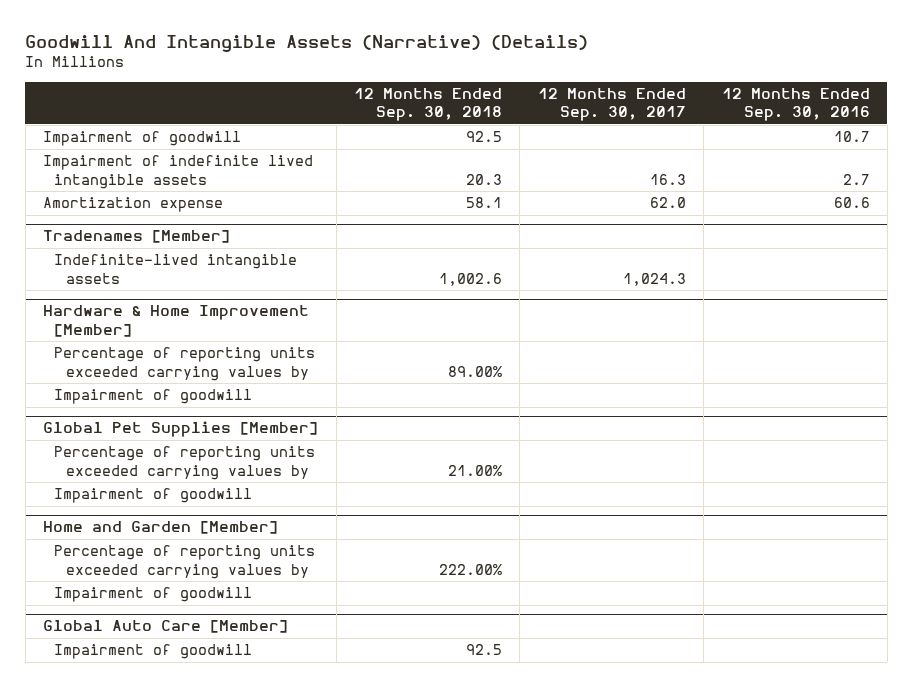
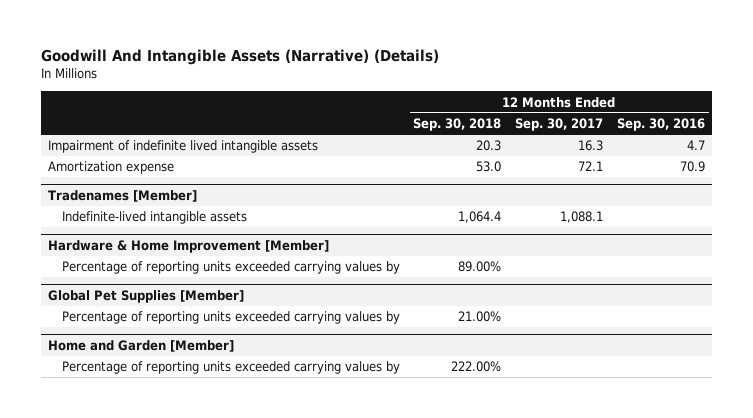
[43,131,242,147] Impairment of goodwill -> none
[842,173,870,185] 2.7 -> [687,140,706,151] 4.7
[466,197,503,209] 58.1 -> [476,161,502,173] 53.0
[649,197,686,209] 62.0 -> [578,161,604,172] 72.1
[833,197,870,209] 60.6 -> [680,161,706,173] 70.9
[439,272,503,286] 1,002.6 -> [458,211,502,224] 1,064.4
[622,272,686,286] 1,024.3 -> [560,211,604,224] 1,088.1
[54,389,253,405] Impairment of goodwill -> none
[54,488,253,504] Impairment of goodwill -> none
[54,587,253,603] Impairment of goodwill -> none
[43,620,289,634] Global Auto Care [Member] -> none
[54,644,253,660] Impairment of goodwill -> none

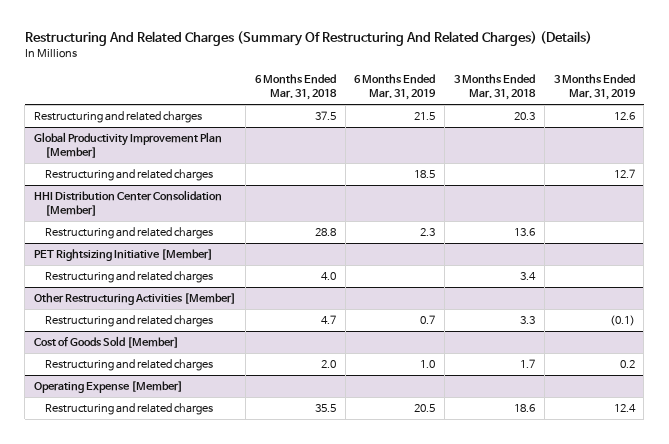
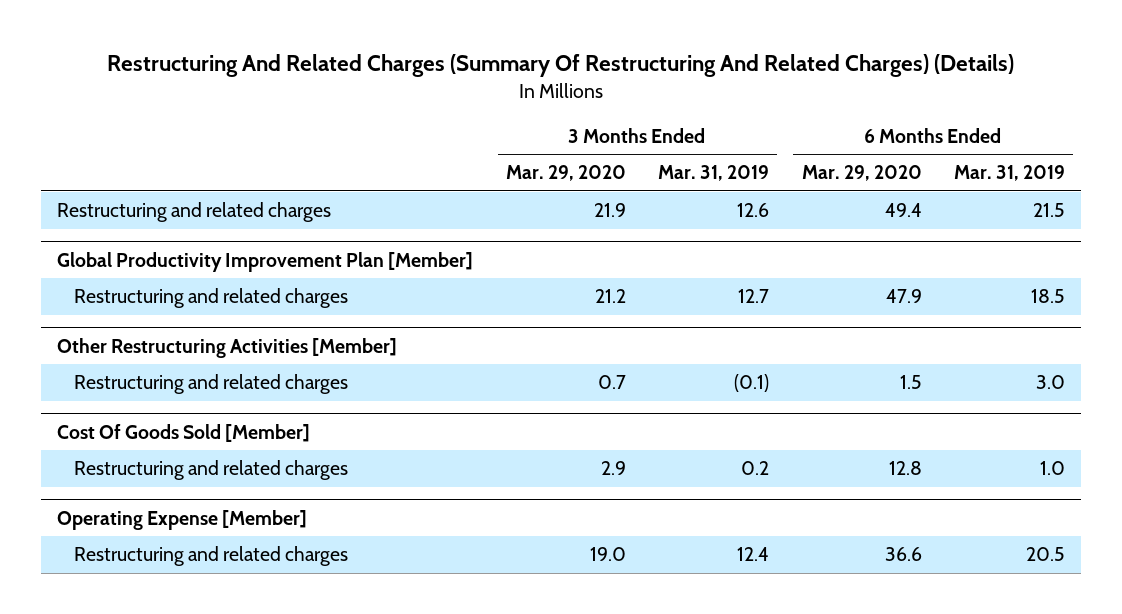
[254,74,337,101] 6 Months Ended Mar. 31, 2018 -> none
[453,74,536,101] 3 Months Ended Mar. 31, 2018 -> none
none -> [505,165,626,182] Mar. 29, 2020
none -> [801,165,922,182] Mar. 29, 2020
[34,189,223,217] HHI Distribution Center Consolidation [Member] -> none
[45,226,214,239] Restructuring and related charges -> none
[34,248,214,261] PET Rightsizing Initiative [Member] -> none
[45,270,214,283] Restructuring and related charges -> none
[420,314,436,324] 0.7 -> [1035,375,1065,390] 3.0
[34,335,180,348] Cost of Goods Sold [Member] -> [57,423,311,442] Cost Of Goods Sold [Member]

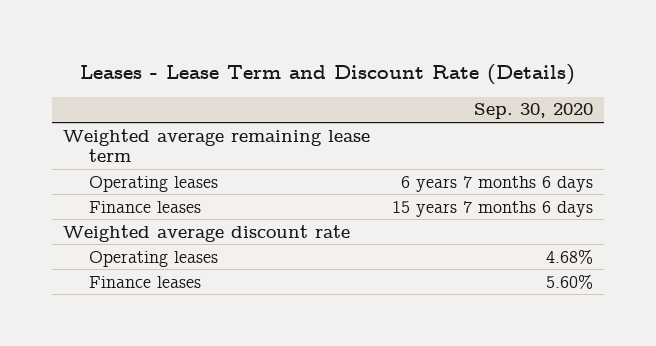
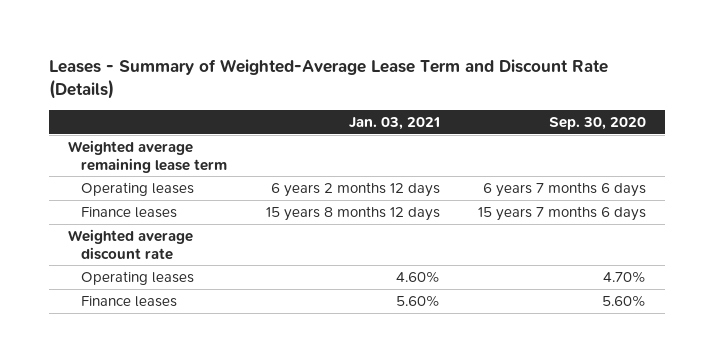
[79,64,575,86] Leases - Lease Term and Discount Rate (Details) -> [49,59,609,100] Leases - Summary of Weighted-Average Lease Term and Discount Rate (Details)
none -> [348,116,440,130] Jan. 03, 2021
[545,248,593,264] 4.68% -> [603,270,647,283] 4.70%

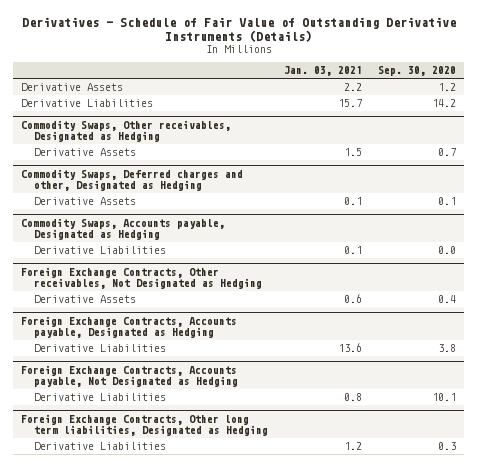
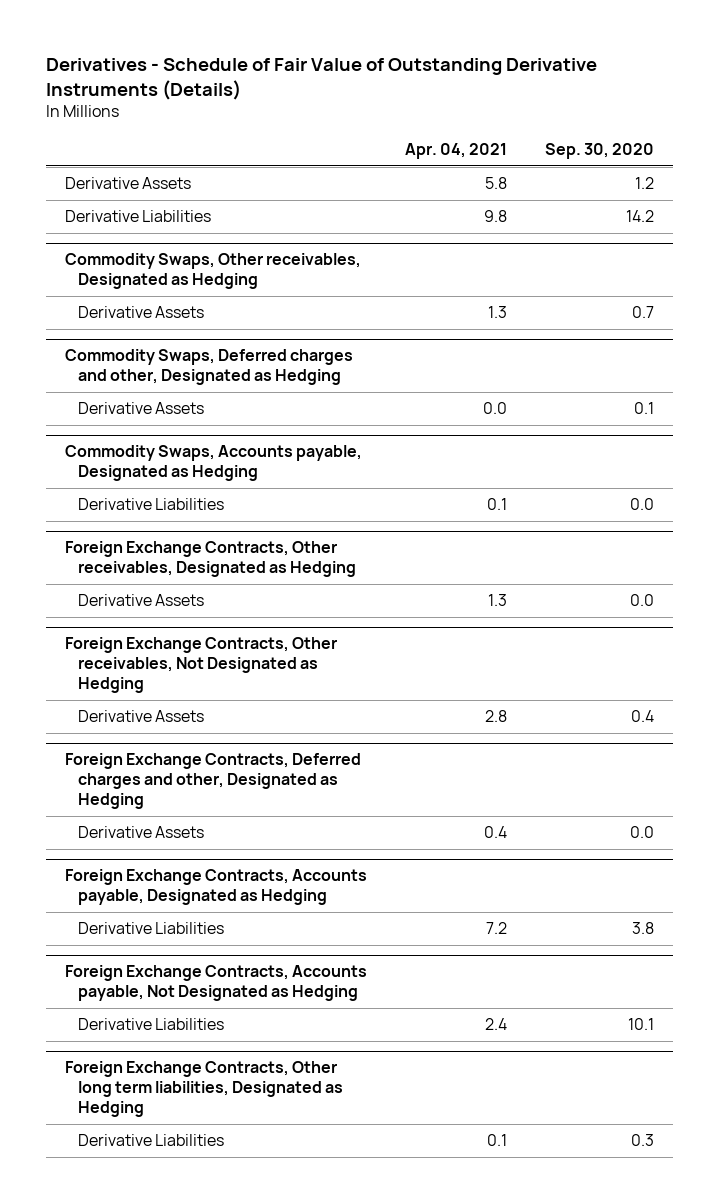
[283,66,362,77] Jan. 03, 2021 -> none
none -> [405,143,508,160] Apr. 04, 2021
none -> [65,541,356,578] Foreign Exchange Contracts, Other receivables, Designated as Hedging
none -> [77,594,204,607] Derivative Assets
none -> [65,753,362,810] Foreign Exchange Contracts, Deferred charges and other, Designated as Hedging
none -> [77,826,204,839] Derivative Assets

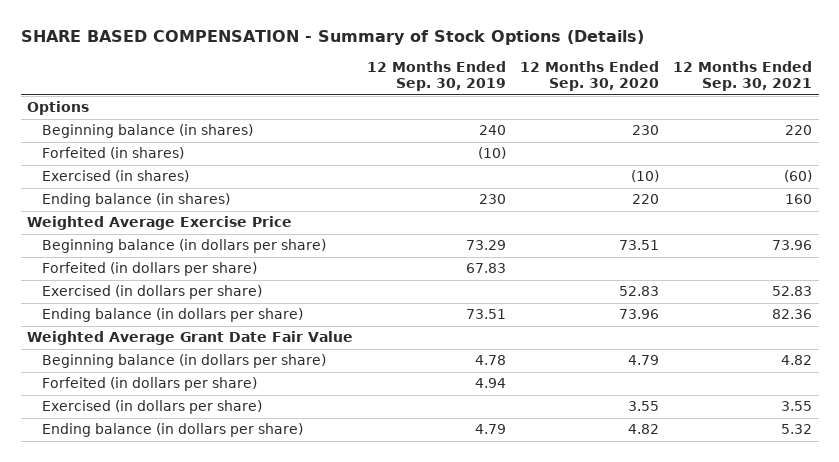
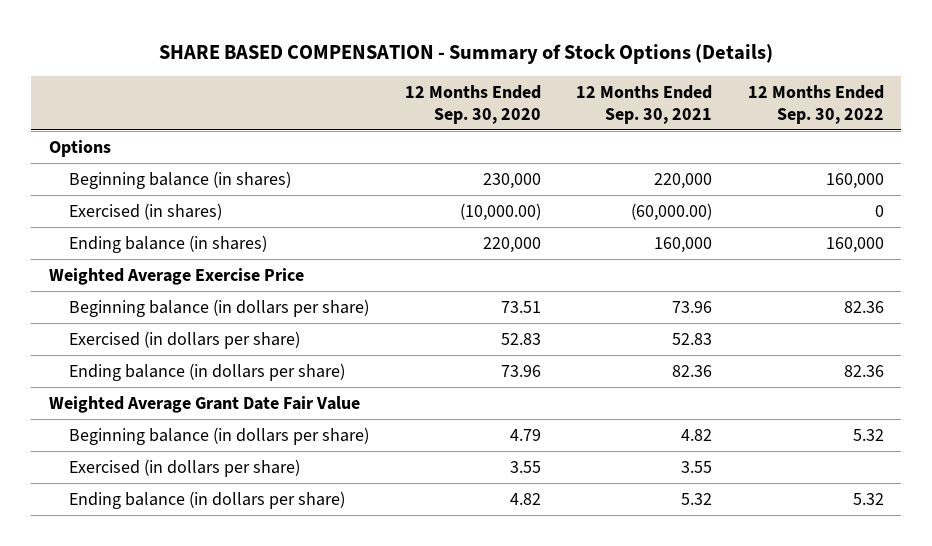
[367,60,507,92] 12 Months Ended Sep. 30, 2019 -> none
none -> [747,85,884,124] 12 Months Ended Sep. 30, 2022
[41,147,184,160] Forfeited (in shares) -> none
[632,125,660,136] 230 -> [482,172,541,189] 230,000
[784,125,812,136] 220 -> [654,172,713,189] 220,000
[631,170,660,183] (10) -> [459,202,541,221] (10,000.00)
[783,170,812,183] (60) -> [631,202,713,221] (60,000.00)
[632,194,660,205] 220 -> [482,236,541,253] 220,000
[784,194,812,205] 160 -> [654,236,713,253] 160,000
[41,262,257,277] Forfeited (in dollars per share) -> none
[41,377,257,392] Forfeited (in dollars per share) -> none

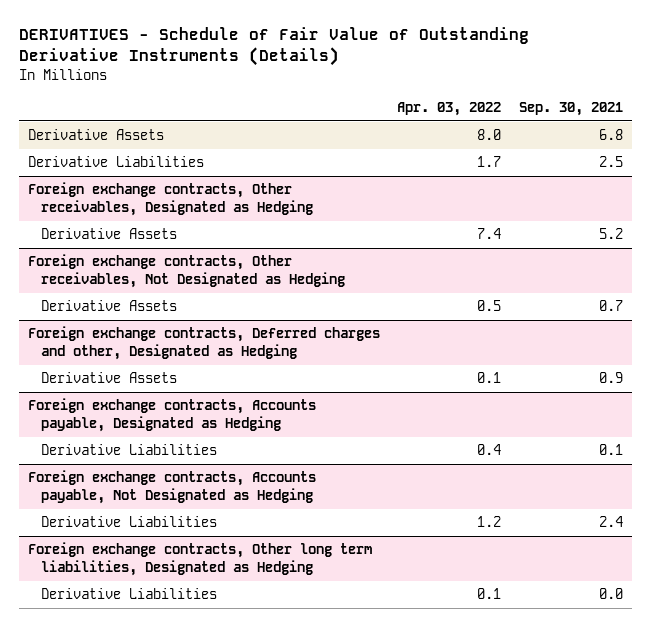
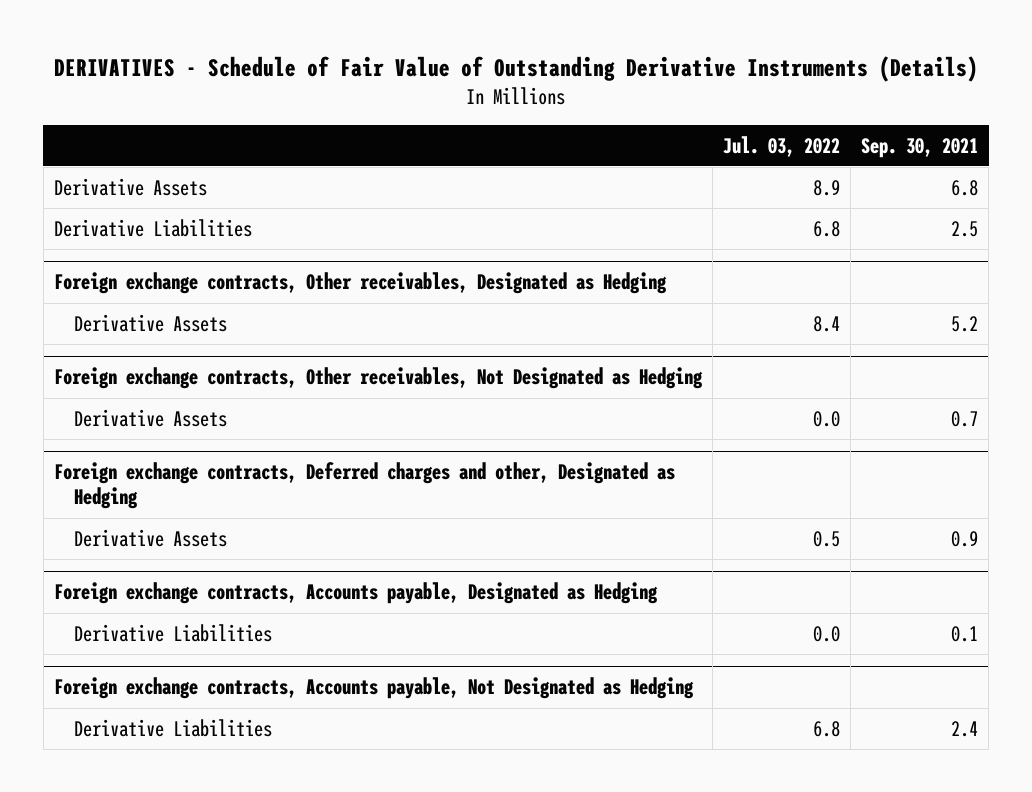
[397,101,502,116] Apr. 03, 2022 -> none
none -> [723,135,841,157] Jul. 03, 2022
[27,542,372,576] Foreign exchange contracts, Other long term liabilities, Designated as Hedging -> none
[40,588,217,600] Derivative Liabilities -> none

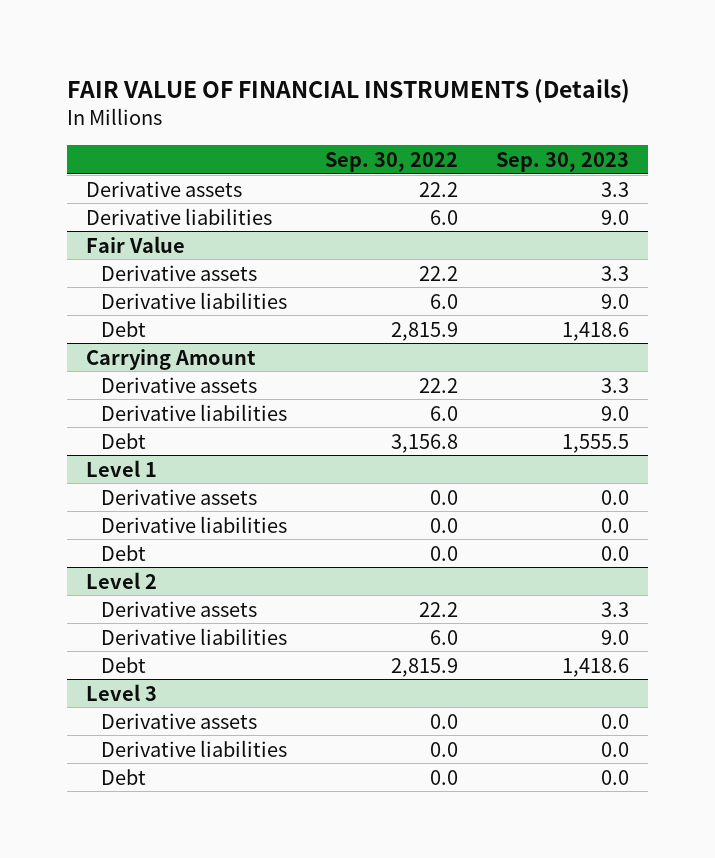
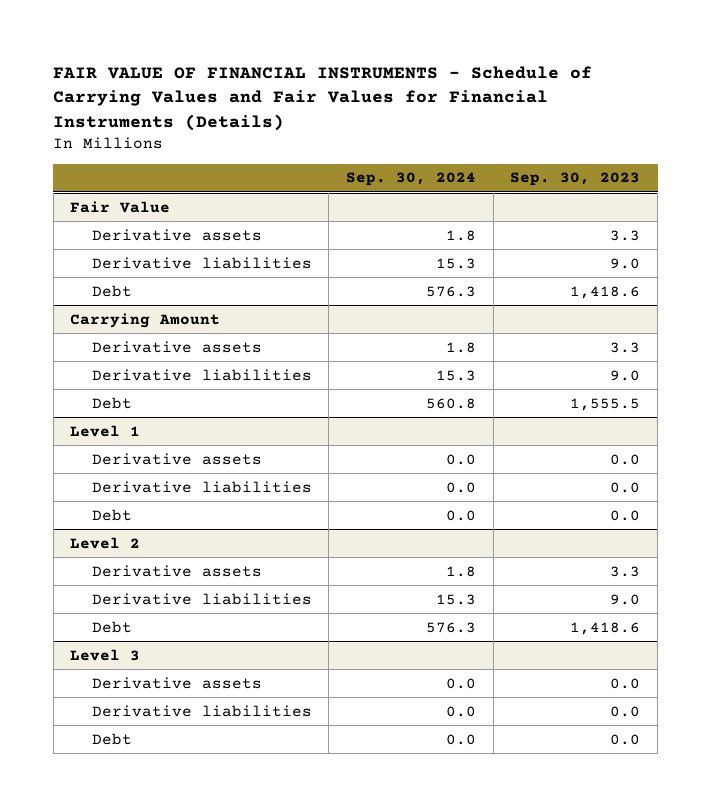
[66,79,630,104] FAIR VALUE OF FINANCIAL INSTRUMENTS (Details) -> [53,65,593,131] FAIR VALUE OF FINANCIAL INSTRUMENTS - Schedule of Carrying Values and Fair Values for Financial Instruments (Details)
[324,151,458,172] Sep. 30, 2022 -> none
none -> [346,172,477,187] Sep. 30, 2024
[85,180,242,197] Derivative assets -> none
[85,207,272,225] Derivative liabilities -> none

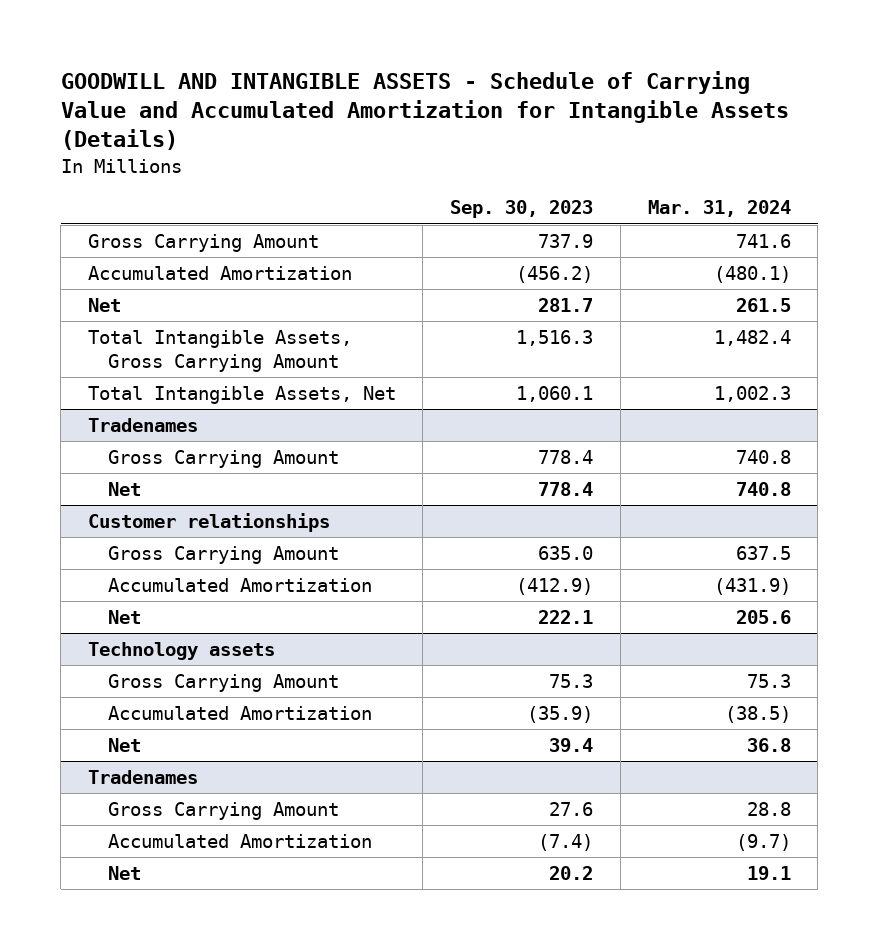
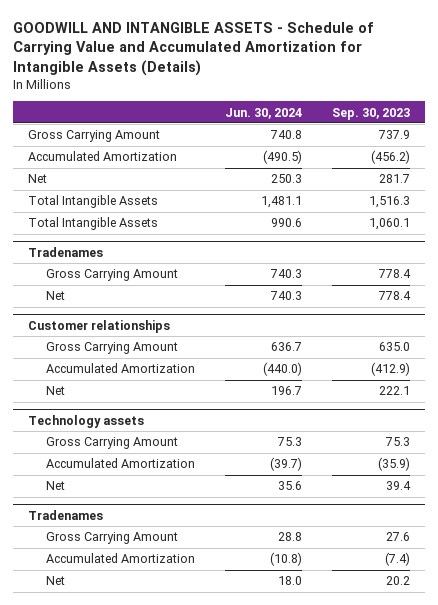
[647,200,791,218] Mar. 31, 2024 -> none
none -> [225,107,303,119] Jun. 30, 2024
[87,330,352,372] Total Intangible Assets, Gross Carrying Amount -> [28,195,159,209] Total Intangible Assets
[87,386,396,405] Total Intangible Assets, Net -> [28,217,159,231] Total Intangible Assets

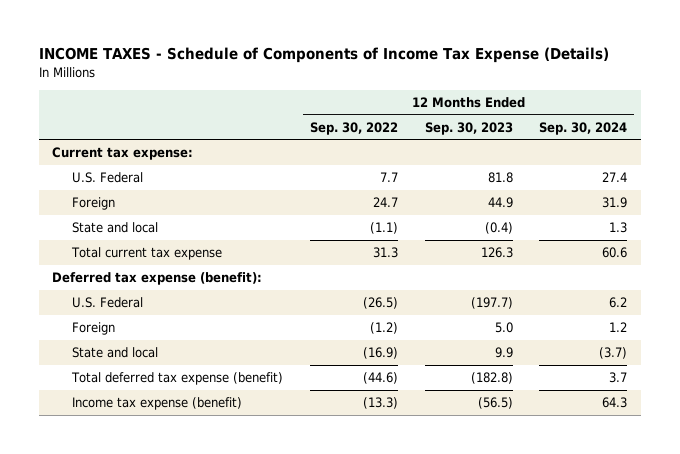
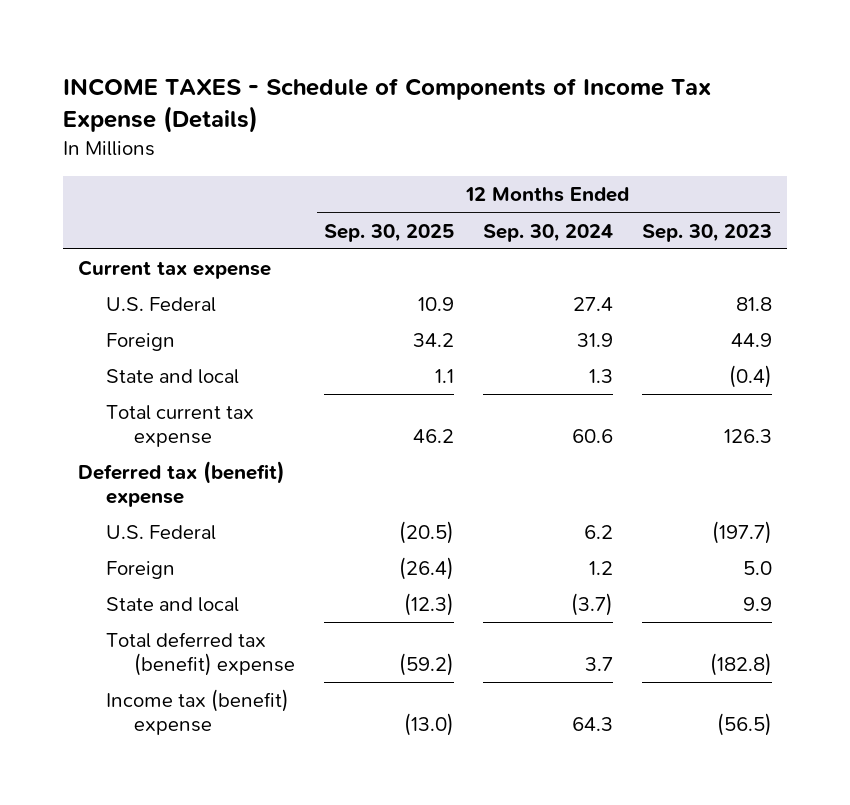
[309,121,398,135] Sep. 30, 2022 -> none
none -> [324,223,455,242] Sep. 30, 2025
[52,147,194,161] Current tax expense: -> [77,260,271,280] Current tax expense
[52,272,263,286] Deferred tax expense (benefit): -> [77,461,285,508] Deferred tax (benefit) expense
[70,372,283,386] Total deferred tax expense (benefit) -> [105,632,296,677] Total deferred tax (benefit) expense
[71,397,242,411] Income tax expense (benefit) -> [105,689,289,736] Income tax (benefit) expense

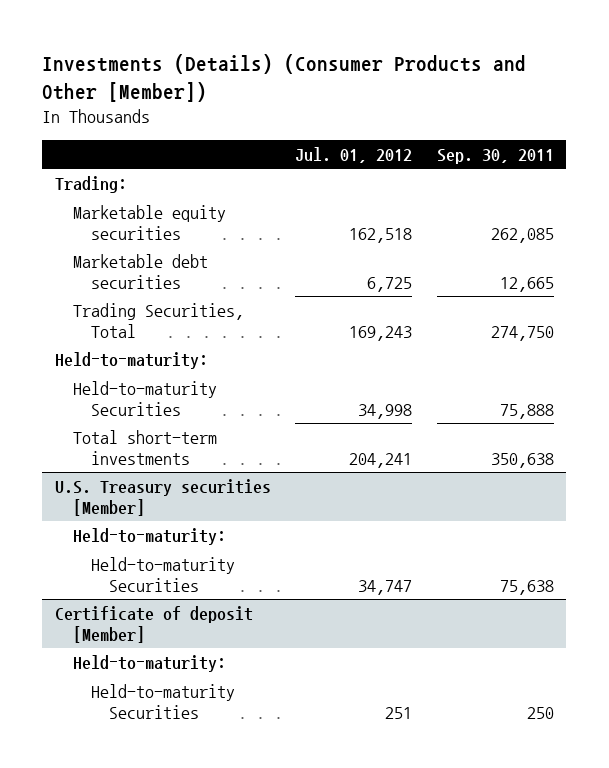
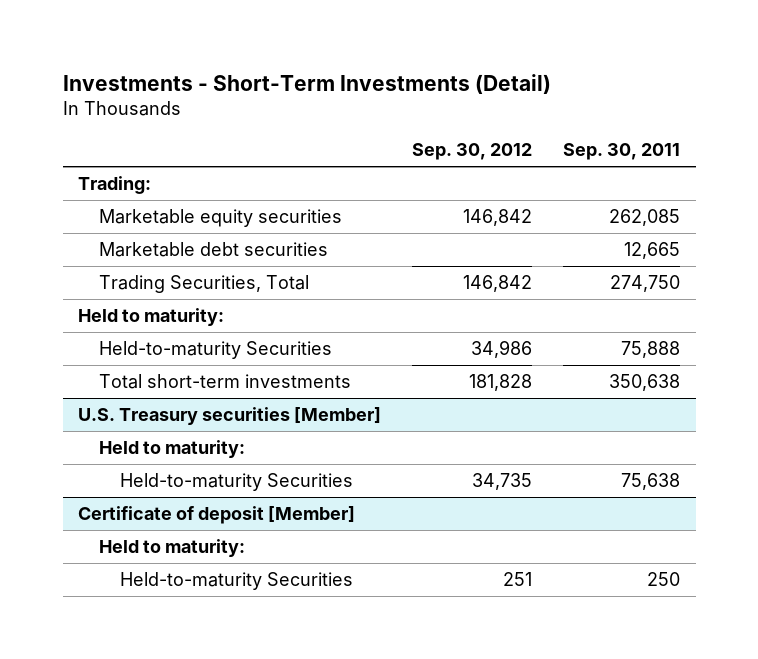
[42,54,527,102] Investments (Details) (Consumer Products and Other [Member]) -> [62,73,551,94] Investments - Short-Term Investments (Detail)
[295,146,413,163] Jul. 01, 2012 -> none
none -> [412,143,533,161] Sep. 30, 2012
[54,352,208,370] Held-to-maturity: -> [78,308,225,327] Held to maturity:
[72,528,226,546] Held-to-maturity: -> [98,440,245,459] Held to maturity:
[72,655,226,673] Held-to-maturity: -> [98,539,245,558] Held to maturity:

